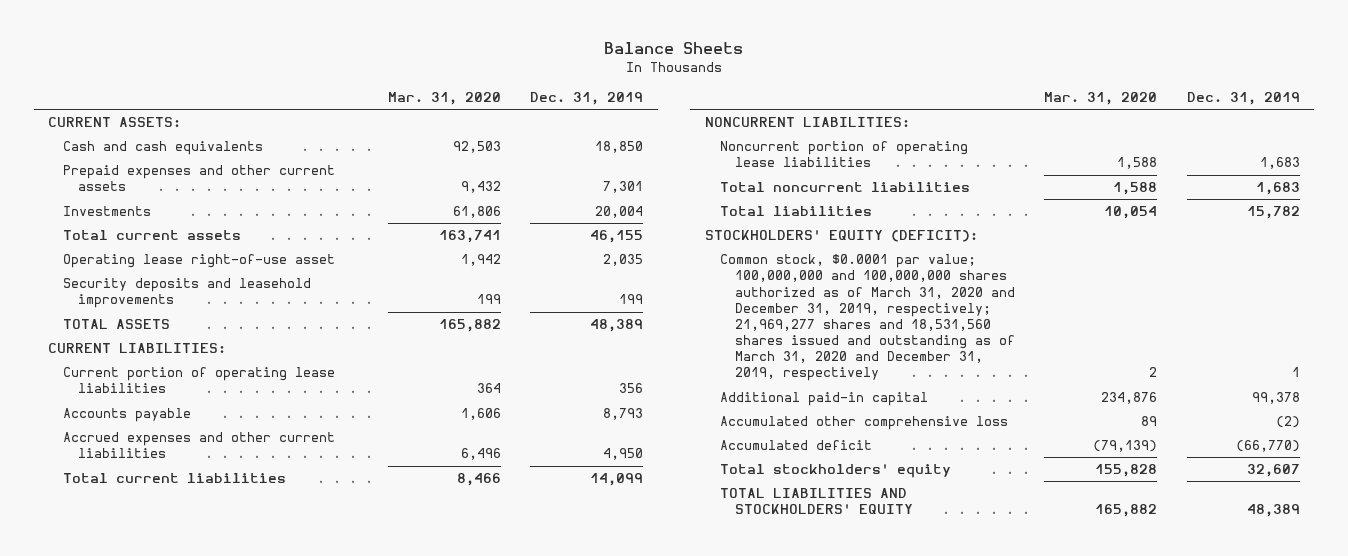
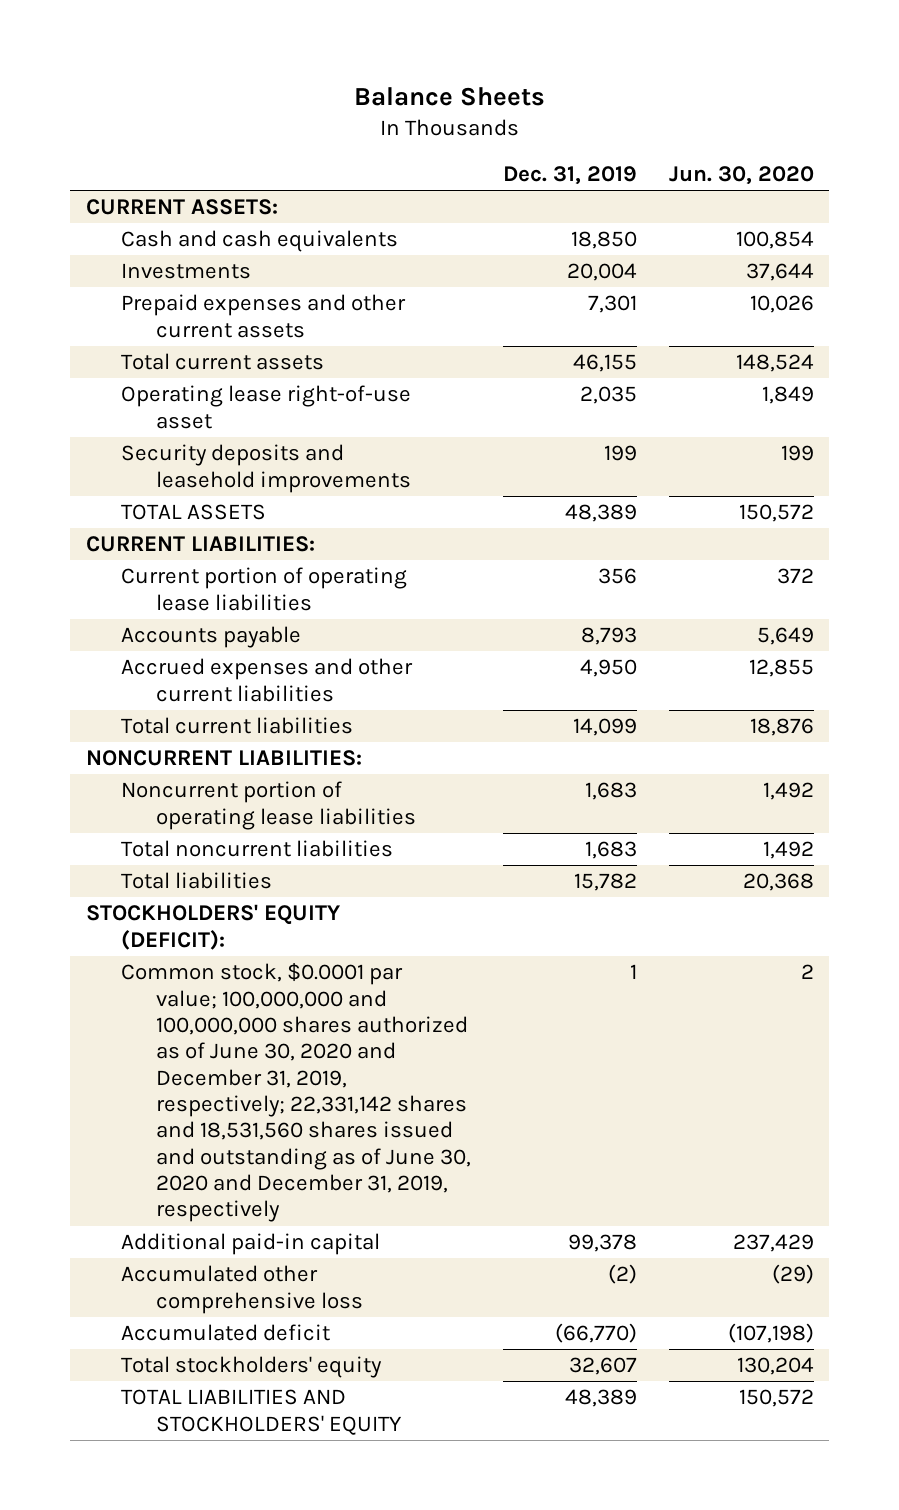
[387,91,501,105] Mar. 31, 2020 -> none
none -> [668,166,814,186] Jun. 30, 2020
[63,165,336,192] Prepaid expenses and other current assets -> [120,294,406,338] Prepaid expenses and other current assets
[719,254,1015,382] Common stock, $0.0001 par value; 100,000,000 and 100,000,000 shares authorized as of March 31, 2020 and December 31, 2019, respectively; 21,969,277 shares and 18,531,560 shares issued and outstanding as of March 31, 2020 and December 31, 2019, respectively -> [120,963,471,1223] Common stock, $0.0001 par value; 100,000,000 and 100,000,000 shares authorized as of June 30, 2020 and December 31, 2019, respectively; 22,331,142 shares and 18,531,560 shares issued and outstanding as of June 30, 2020 and December 31, 2019, respectively

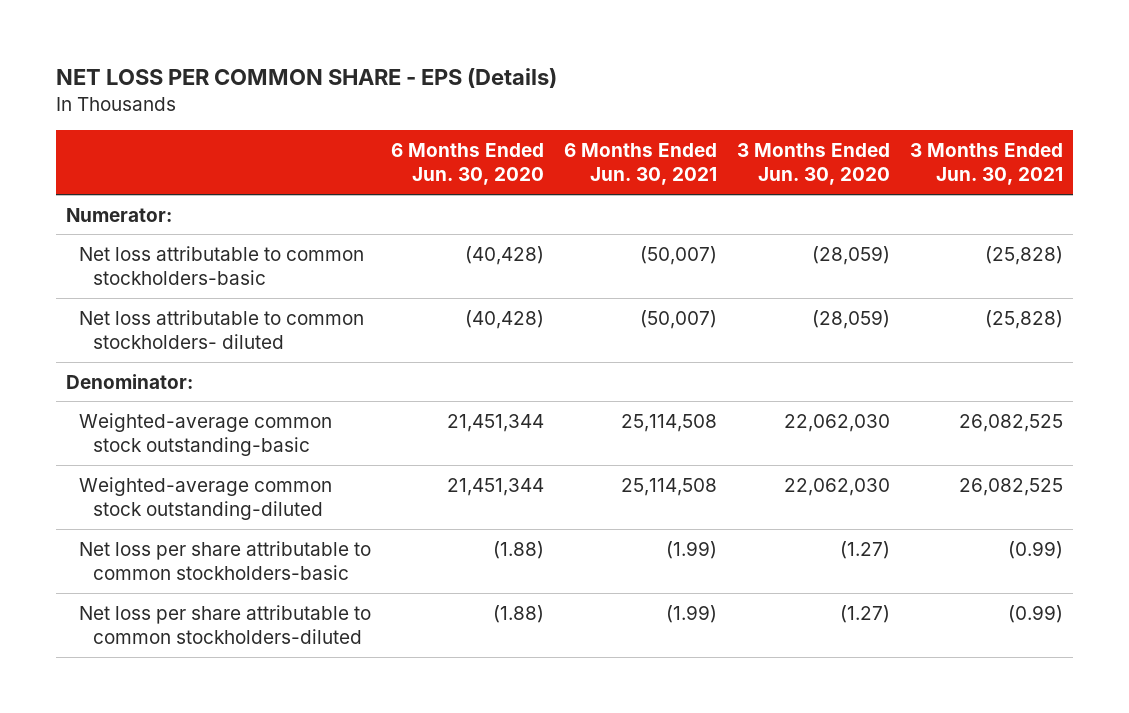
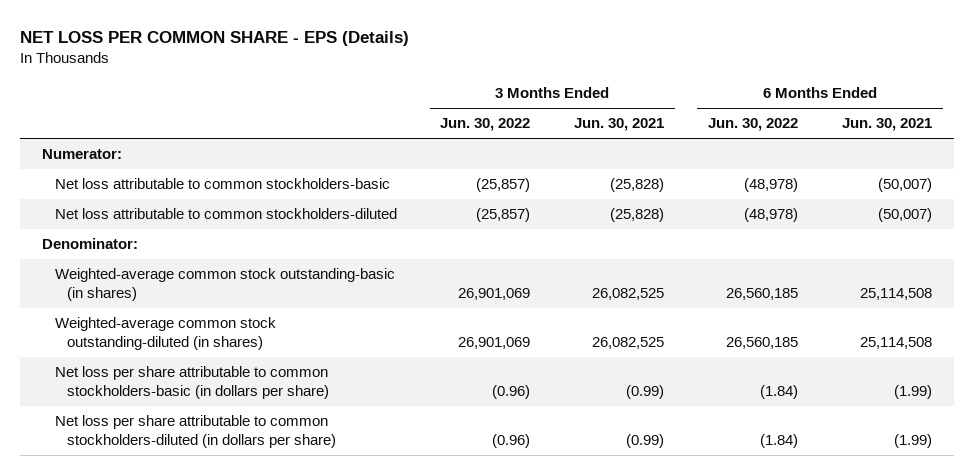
[391,142,545,186] 6 Months Ended Jun. 30, 2020 -> none
[737,142,891,186] 3 Months Ended Jun. 30, 2020 -> none
none -> [440,118,531,132] Jun. 30, 2022
none -> [707,118,798,132] Jun. 30, 2022
[79,309,365,350] Net loss attributable to common stockholders- diluted -> [54,208,397,220] Net loss attributable to common stockholders-diluted
[79,412,333,457] Weighted-average common stock outstanding-basic -> [54,268,395,301] Weighted-average common stock outstanding-basic (in shares)
[79,476,333,521] Weighted-average common stock outstanding-diluted -> [54,317,276,350] Weighted-average common stock outstanding-diluted (in shares)
[79,540,372,581] Net loss per share attributable to common stockholders-basic -> [54,366,330,399] Net loss per share attributable to common stockholders-basic (in dollars per share)
[79,604,372,645] Net loss per share attributable to common stockholders-diluted -> [54,415,337,448] Net loss per share attributable to common stockholders-diluted (in dollars per share)

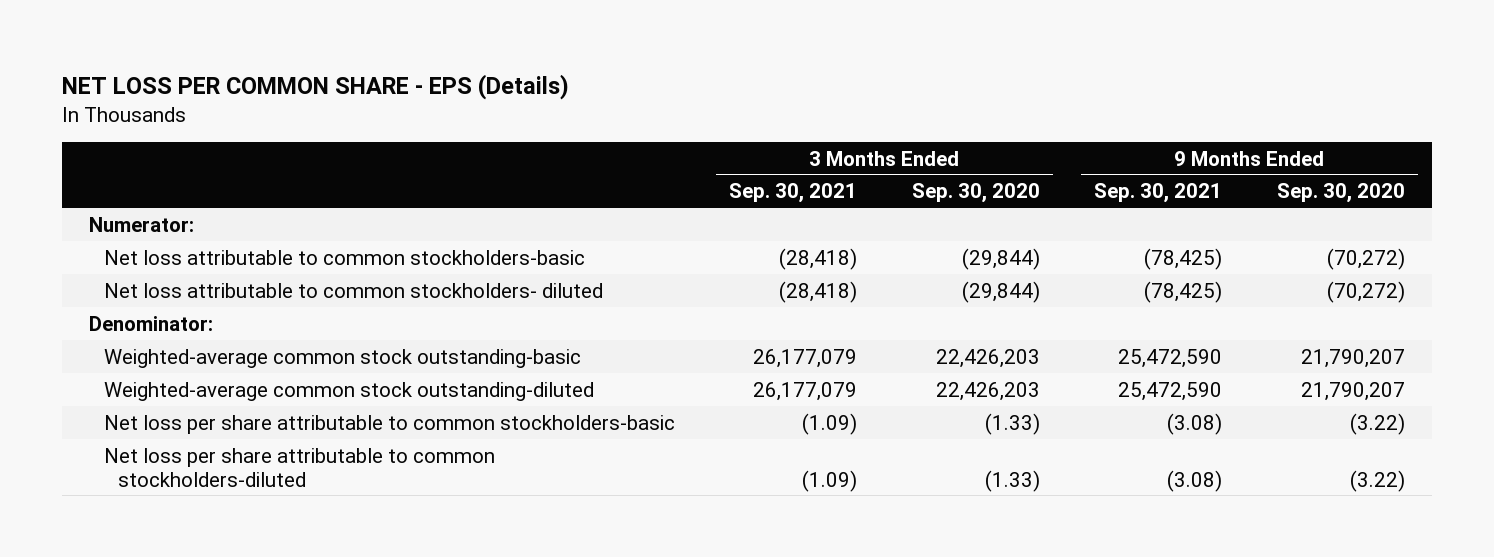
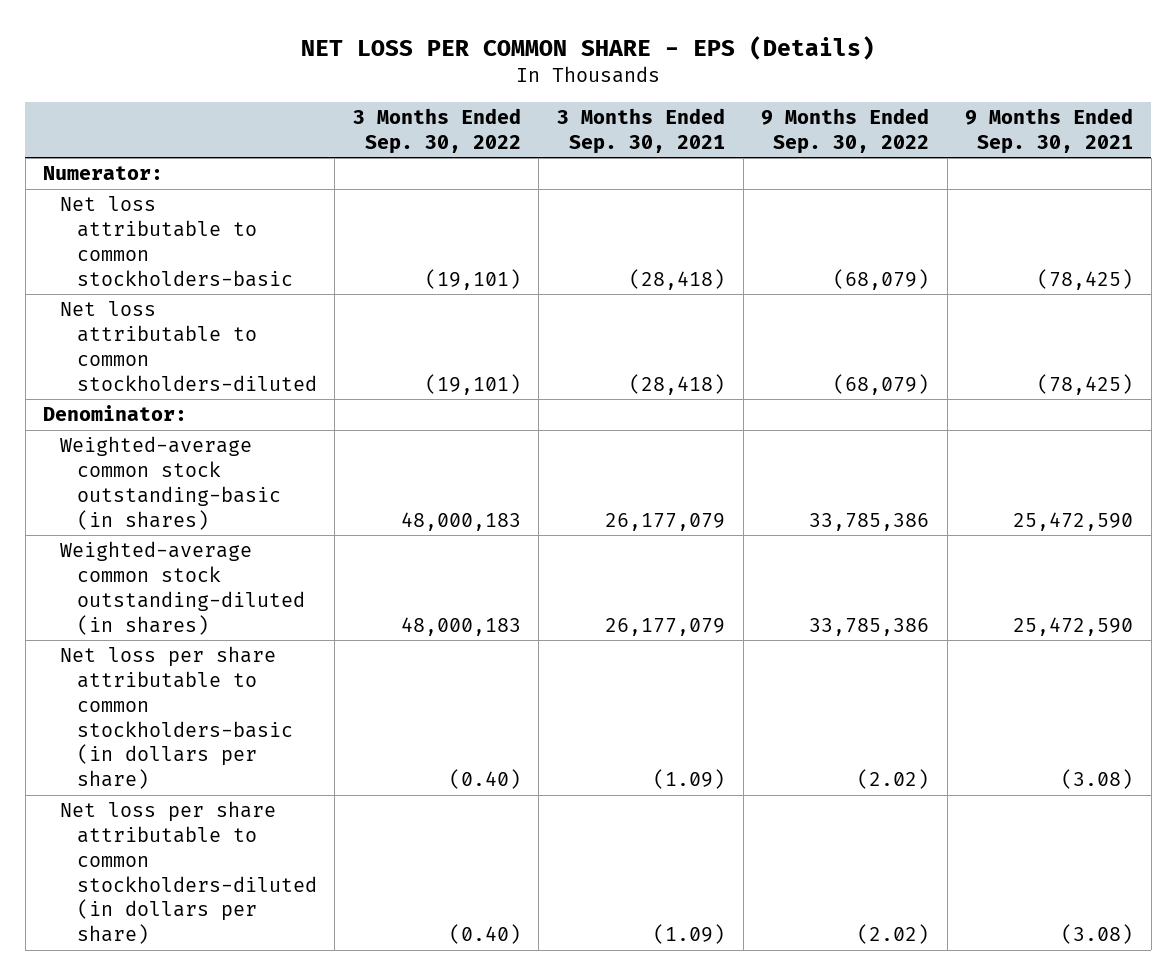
[911,183,1040,204] Sep. 30, 2020 -> none
[1276,183,1405,204] Sep. 30, 2020 -> none
none -> [352,107,521,154] 3 Months Ended Sep. 30, 2022
none -> [761,107,930,154] 9 Months Ended Sep. 30, 2022
[103,282,603,298] Net loss attributable to common stockholders- diluted -> [59,301,317,391] Net loss attributable to common stockholders-diluted
[103,348,581,368] Weighted-average common stock outstanding-basic -> [59,436,281,530] Weighted-average common stock outstanding-basic (in shares)
[103,381,594,401] Weighted-average common stock outstanding-diluted -> [59,541,305,635] Weighted-average common stock outstanding-diluted (in shares)
[103,414,675,434] Net loss per share attributable to common stockholders-basic -> [59,646,293,790] Net loss per share attributable to common stockholders-basic (in dollars per share)
[103,447,495,487] Net loss per share attributable to common stockholders-diluted -> [59,801,317,945] Net loss per share attributable to common stockholders-diluted (in dollars per share)

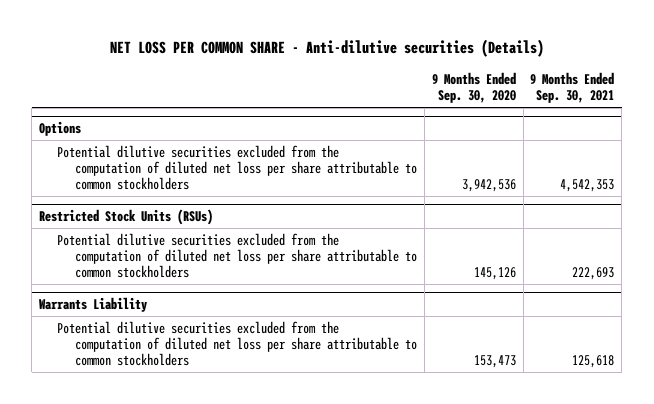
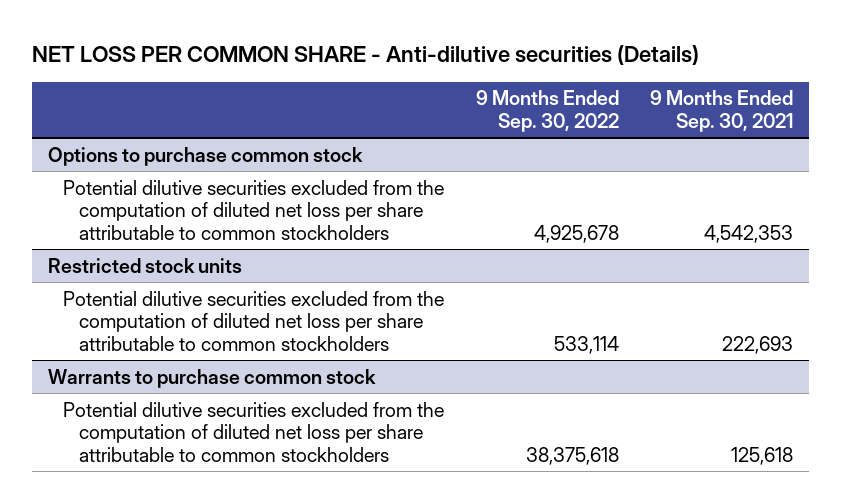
[431,71,516,103] 9 Months Ended Sep. 30, 2020 -> none
none -> [475,90,619,132] 9 Months Ended Sep. 30, 2022
[39,120,82,136] Options -> [48,146,364,166] Options to purchase common stock
[39,208,214,225] Restricted Stock Units (RSUs) -> [48,257,243,273] Restricted stock units
[39,296,148,312] Warrants Liability -> [48,368,377,388] Warrants to purchase common stock

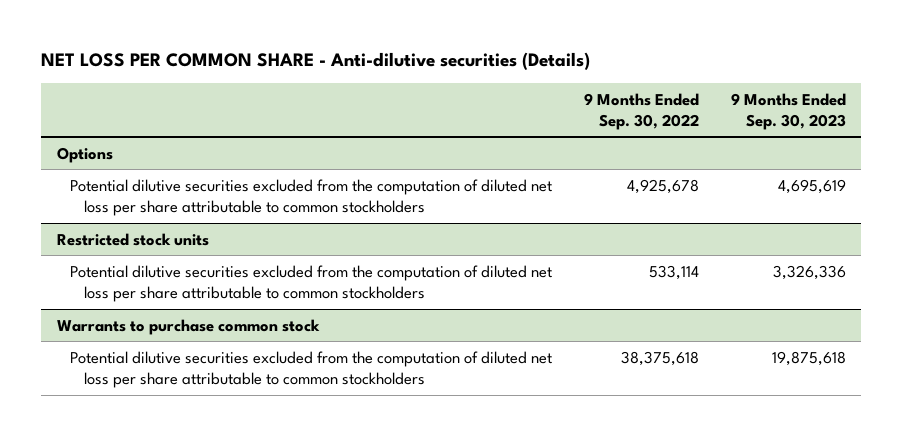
[650,90,794,132] 9 Months Ended Sep. 30, 2021 -> none
none -> [730,92,846,130] 9 Months Ended Sep. 30, 2023
[48,146,364,166] Options to purchase common stock -> [56,146,113,163] Options

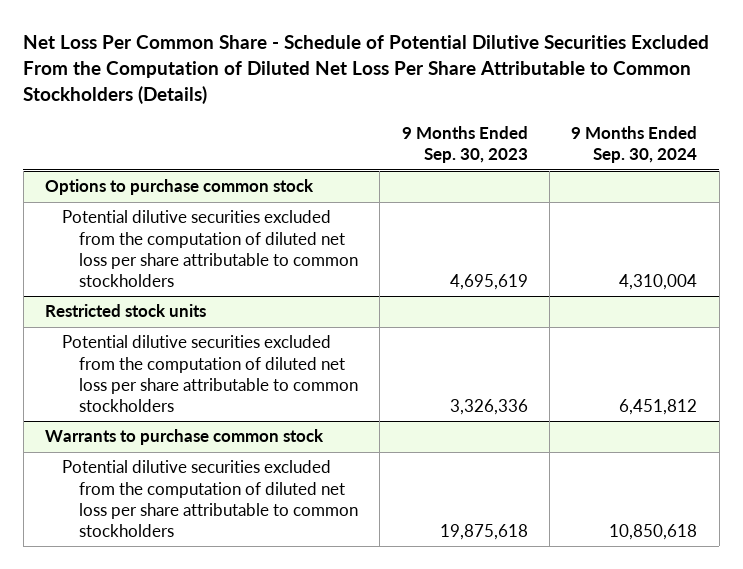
[40,52,590,71] NET LOSS PER COMMON SHARE - Anti-dilutive securities (Details) -> [23,35,710,104] Net Loss Per Common Share - Schedule of Potential Dilutive Securities Excluded From the Computation of Diluted Net Loss Per Share Attributable to Common Stockholders (Details)
[584,92,700,130] 9 Months Ended Sep. 30, 2022 -> none
none -> [571,126,698,164] 9 Months Ended Sep. 30, 2024
[56,146,113,163] Options -> [45,179,315,196] Options to purchase common stock

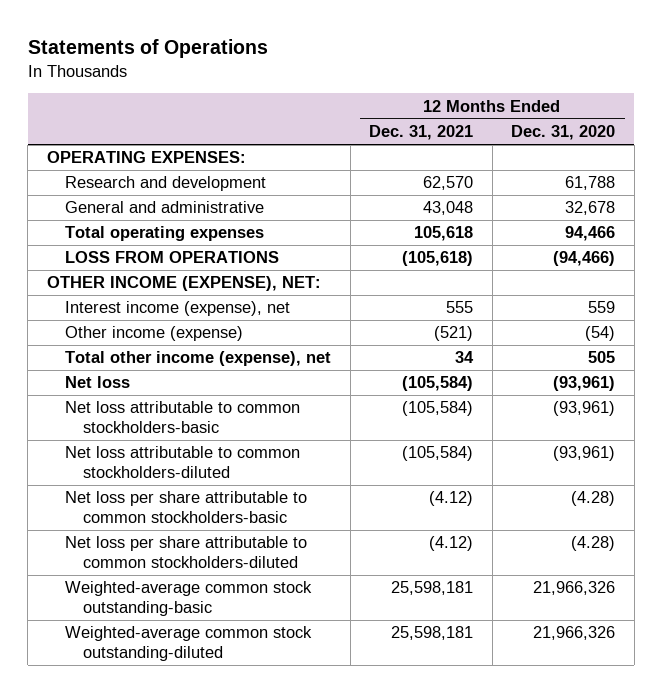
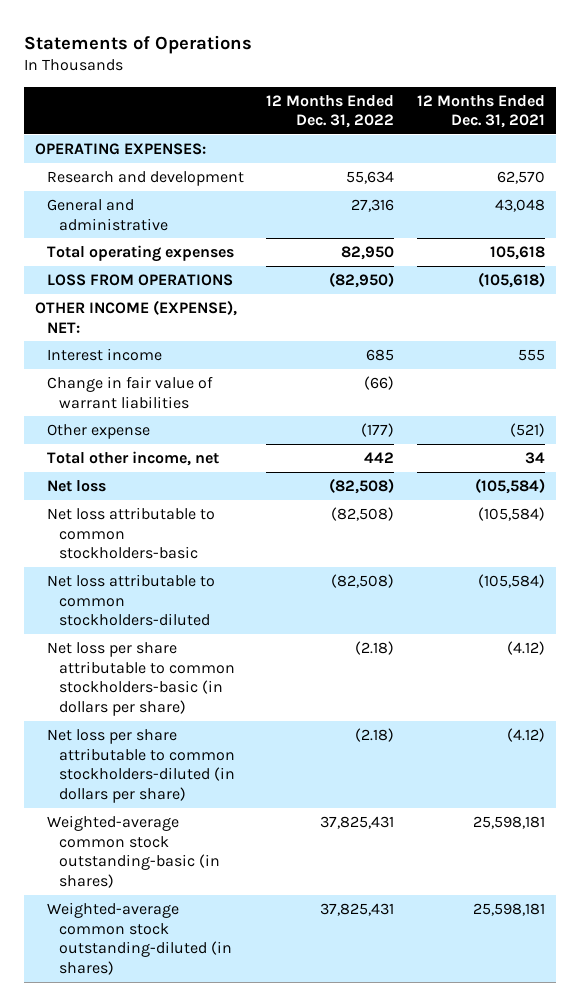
[511,125,616,141] Dec. 31, 2020 -> none
none -> [266,94,395,129] 12 Months Ended Dec. 31, 2022
[65,301,291,317] Interest income (expense), net -> [47,347,163,361] Interest income
none -> [47,375,214,409] Change in fair value of warrant liabilities
[65,326,244,342] Other income (expense) -> [47,423,151,439] Other expense
[65,351,332,367] Total other income (expense), net -> [47,450,220,466] Total other income, net
[65,491,308,524] Net loss per share attributable to common stockholders-basic -> [47,641,236,717] Net loss per share attributable to common stockholders-basic (in dollars per share)
[65,536,308,569] Net loss per share attributable to common stockholders-diluted -> [47,728,236,804] Net loss per share attributable to common stockholders-diluted (in dollars per share)
[65,581,313,617] Weighted-average common stock outstanding-basic -> [47,814,221,889] Weighted-average common stock outstanding-basic (in shares)
[65,626,313,662] Weighted-average common stock outstanding-diluted -> [47,901,233,976] Weighted-average common stock outstanding-diluted (in shares)

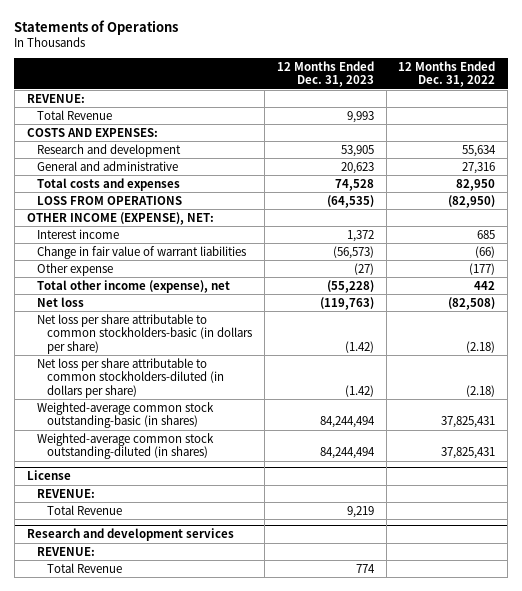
[416,94,545,129] 12 Months Ended Dec. 31, 2021 -> none
none -> [276,60,374,88] 12 Months Ended Dec. 31, 2023
none -> [26,93,85,103] REVENUE:
none -> [36,109,112,120] Total Revenue
[34,142,206,155] OPERATING EXPENSES: -> [26,127,158,137] COSTS AND EXPENSES:
[47,244,235,262] Total operating expenses -> [36,177,180,191] Total costs and expenses
[47,450,220,466] Total other income, net -> [36,279,230,293] Total other income (expense), net
[47,506,216,560] Net loss attributable to common stockholders-basic -> none
[47,573,216,627] Net loss attributable to common stockholders-diluted -> none
none -> [26,470,71,481] License
none -> [36,488,95,498] REVENUE:
none -> [47,504,123,515] Total Revenue
none -> [26,528,234,542] Research and development services
none -> [36,546,95,556] REVENUE:
none -> [47,562,123,573] Total Revenue

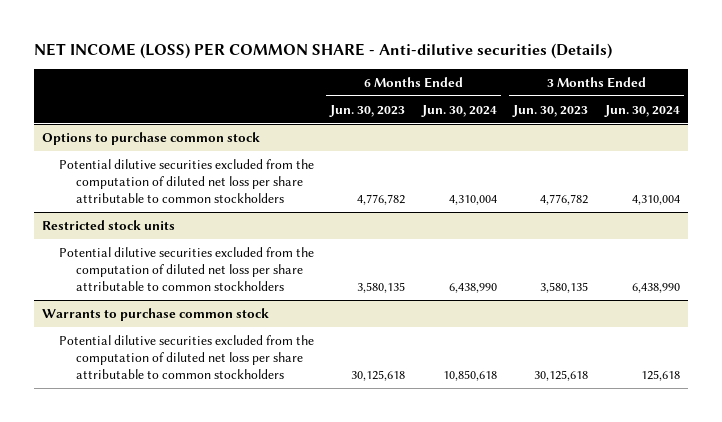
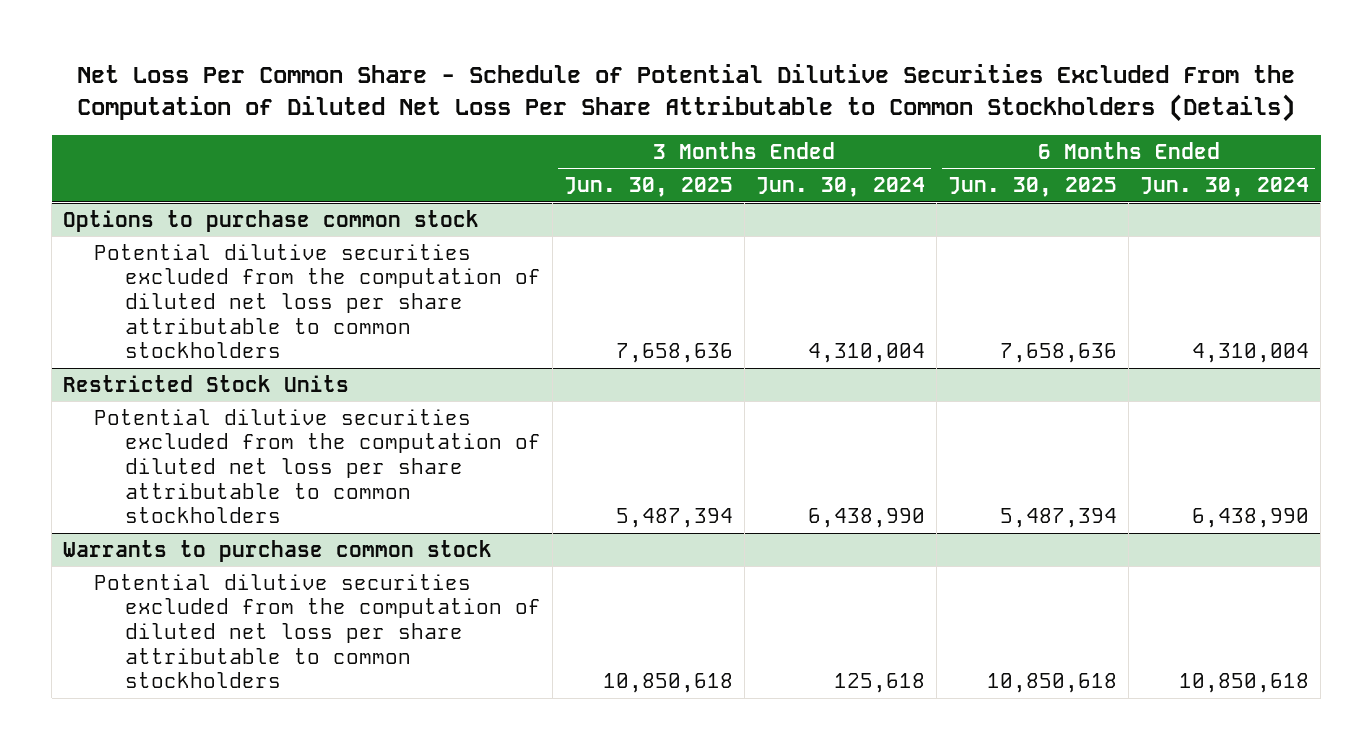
[33,43,612,60] NET INCOME (LOSS) PER COMMON SHARE - Anti-dilutive securities (Details) -> [77,64,1296,122] Net Loss Per Common Share - Schedule of Potential Dilutive Securities Excluded From the Computation of Diluted Net Loss Per Share Attributable to Common Stockholders (Details)
[329,104,406,117] Jun. 30, 2023 -> none
[512,104,589,117] Jun. 30, 2023 -> none
none -> [563,177,733,198] Jun. 30, 2025
none -> [948,177,1118,198] Jun. 30, 2025
[42,219,176,230] Restricted stock units -> [63,374,350,392] Restricted Stock Units

